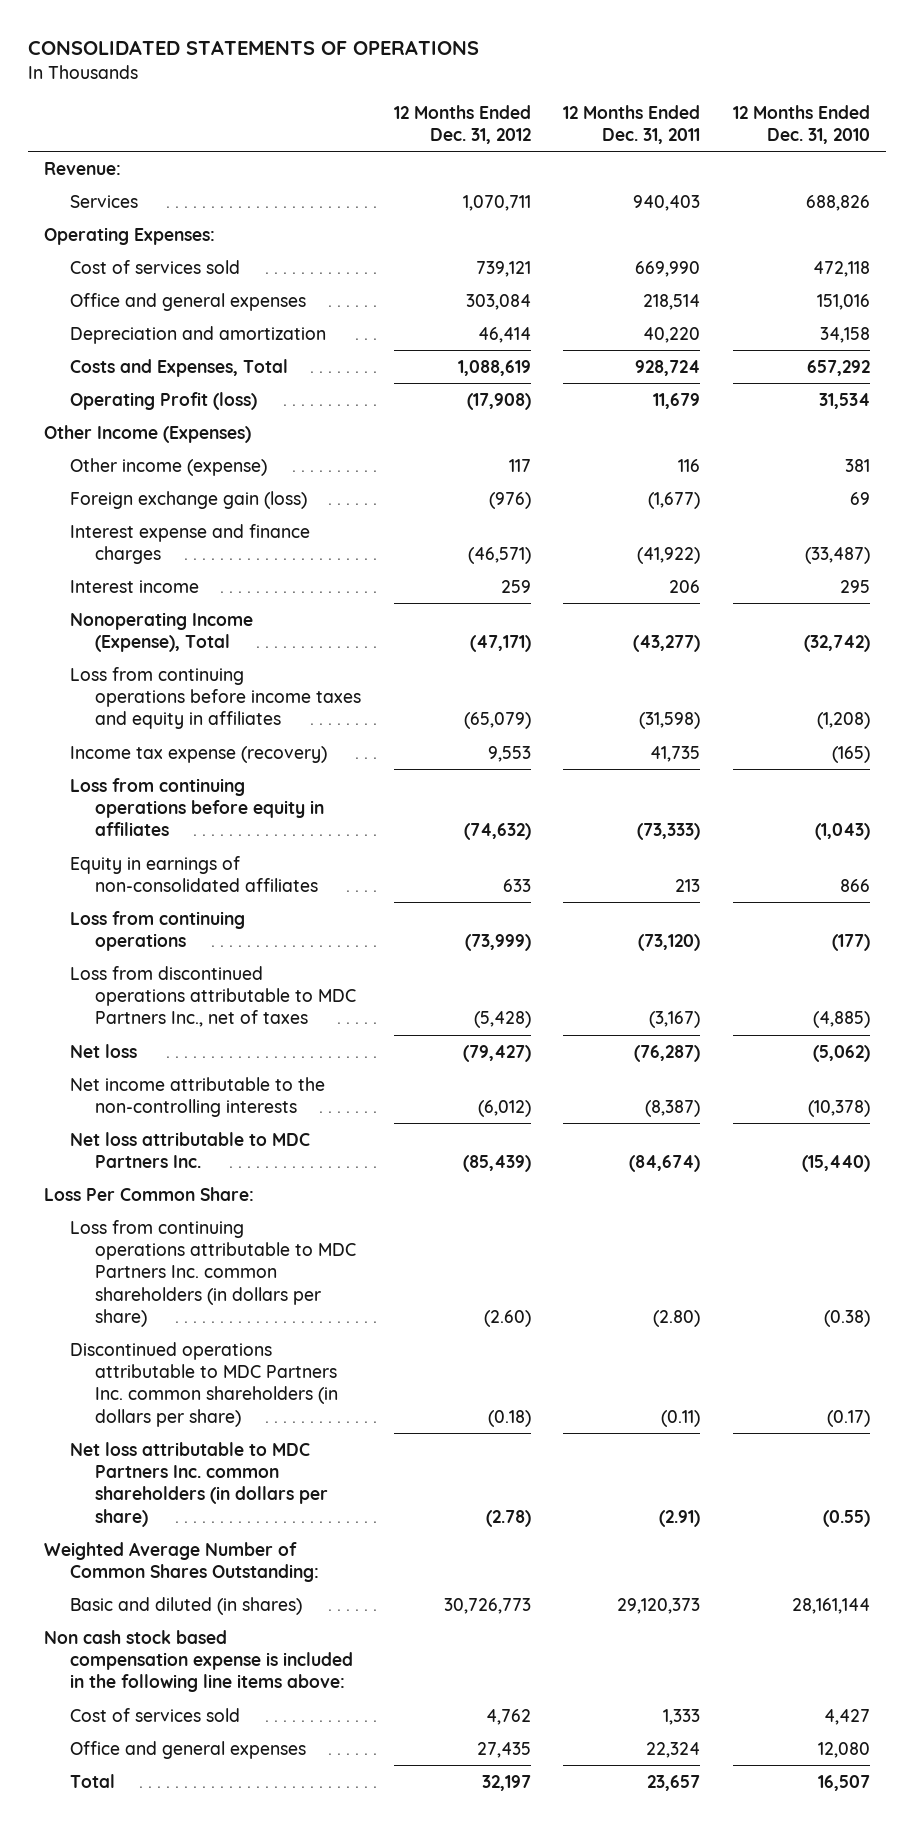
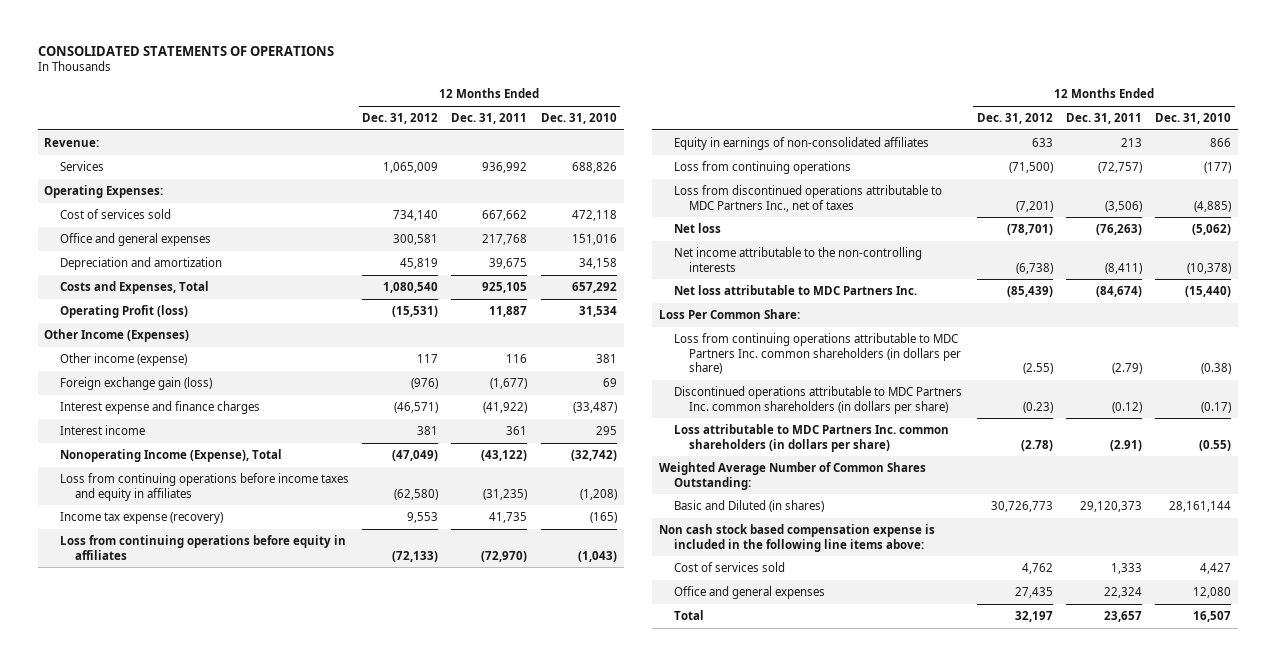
[462,194,531,211] 1,070,711 -> [383,161,439,173] 1,065,009
[633,194,701,211] 940,403 -> [482,161,528,173] 936,992
[475,260,531,277] 739,121 -> [393,209,439,221] 734,140
[635,260,701,277] 669,990 -> [482,209,528,221] 667,662
[465,293,531,310] 303,084 -> [393,233,439,245] 300,581
[643,293,701,310] 218,514 -> [482,233,528,245] 217,768
[477,326,531,343] 46,414 -> [400,257,439,269] 45,819
[643,326,701,343] 40,220 -> [489,257,528,269] 39,675
[457,359,531,376] 1,088,619 -> [383,281,439,293] 1,080,540
[635,359,701,376] 928,724 -> [482,281,528,293] 925,105
[466,392,531,410] (17,908) -> [392,305,439,317] (15,531)
[653,392,701,409] 11,679 -> [489,305,528,317] 11,887
[500,579,531,593] 259 -> [417,425,439,435] 381
[669,579,701,593] 206 -> [506,425,528,435] 361
[469,634,531,652] (47,171) -> [392,449,439,461] (47,049)
[633,634,701,652] (43,277) -> [481,449,528,461] (43,122)
[463,712,531,730] (65,079) -> [394,488,439,500] (62,580)
[639,712,701,730] (31,598) -> [483,488,528,500] (31,235)
[463,823,531,841] (74,632) -> [392,550,439,562] (72,133)
[637,823,701,841] (73,333) -> [481,550,528,562] (72,970)
[464,933,531,951] (73,999) -> [1008,161,1053,173] (71,500)
[638,933,701,951] (73,120) -> [1097,161,1142,173] (72,757)
[473,1011,531,1029] (5,428) -> [1015,200,1053,212] (7,201)
[649,1011,701,1029] (3,167) -> [1104,200,1142,212] (3,506)
[462,1044,531,1062] (79,427) -> [1006,223,1053,235] (78,701)
[634,1044,701,1062] (76,287) -> [1095,223,1142,235] (76,263)
[477,1099,531,1117] (6,012) -> [1015,262,1053,274] (6,738)
[645,1099,701,1117] (8,387) -> [1104,262,1142,274] (8,411)
[483,1310,531,1328] (2.60) -> [1022,363,1053,375] (2.55)
[653,1310,701,1328] (2.80) -> [1111,363,1142,375] (2.79)
[487,1409,531,1427] (0.18) -> [1022,401,1053,413] (0.23)
[661,1409,701,1427] (0.11) -> [1111,401,1142,413] (0.12)
[69,1441,329,1527] Net loss attributable to MDC Partners Inc. common shareholders (in dollars per share) -> [674,423,950,452] Loss attributable to MDC Partners Inc. common shareholders (in dollars per share)
[69,1596,302,1615] Basic and diluted (in shares) -> [674,499,825,512] Basic and Diluted (in shares)

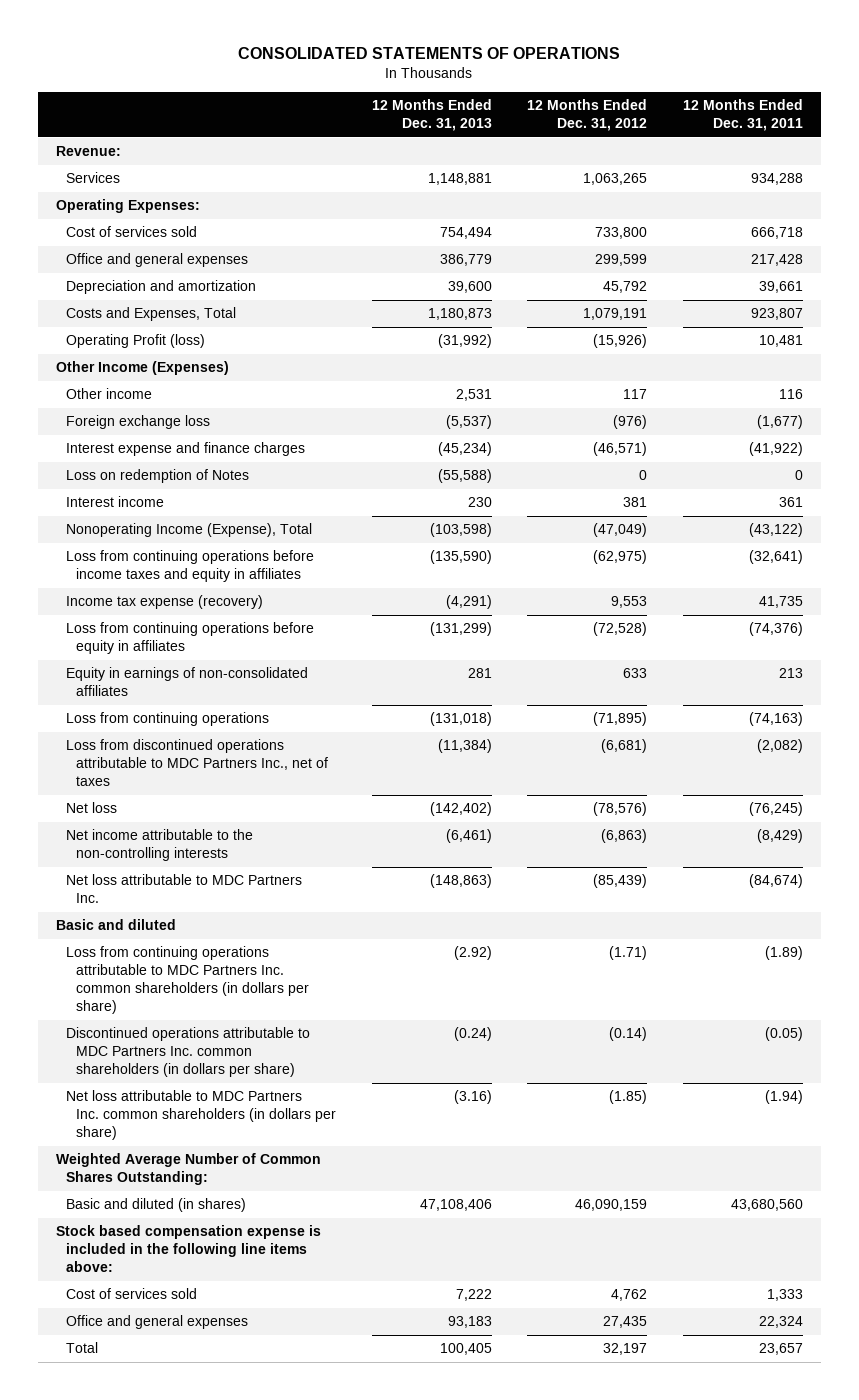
[540,112,617,124] Dec. 31, 2010 -> none
none -> [371,99,492,132] 12 Months Ended Dec. 31, 2013
[383,161,439,173] 1,065,009 -> [583,173,648,186] 1,063,265
[482,161,528,173] 936,992 -> [751,173,804,186] 934,288
[393,209,439,221] 734,140 -> [595,227,648,240] 733,800
[482,209,528,221] 667,662 -> [751,227,804,240] 666,718
[393,233,439,245] 300,581 -> [595,254,648,267] 299,599
[482,233,528,245] 217,768 -> [751,254,804,267] 217,428
[400,257,439,269] 45,819 -> [603,281,648,294] 45,792
[489,257,528,269] 39,675 -> [759,281,804,294] 39,661
[383,281,439,293] 1,080,540 -> [583,308,648,321] 1,079,191
[482,281,528,293] 925,105 -> [751,308,804,321] 923,807
[392,305,439,317] (15,531) -> [593,334,648,349] (15,926)
[489,305,528,317] 11,887 -> [759,335,804,348] 10,481
[59,352,187,366] Other income (expense) -> [65,388,152,400] Other income
[59,376,212,390] Foreign exchange gain (loss) -> [65,415,210,430] Foreign exchange loss
none -> [65,469,249,484] Loss on redemption of Notes
[394,488,439,500] (62,580) -> [593,550,648,565] (62,975)
[483,488,528,500] (31,235) -> [749,550,804,565] (32,641)
[392,550,439,562] (72,133) -> [593,622,648,637] (72,528)
[481,550,528,562] (72,970) -> [749,622,804,637] (74,376)
[1008,161,1053,173] (71,500) -> [593,712,648,727] (71,895)
[1097,161,1142,173] (72,757) -> [749,712,804,727] (74,163)
[1015,200,1053,212] (7,201) -> [601,739,648,754] (6,681)
[1104,200,1142,212] (3,506) -> [757,739,804,754] (2,082)
[1006,223,1053,235] (78,701) -> [593,802,648,817] (78,576)
[1095,223,1142,235] (76,263) -> [749,802,804,817] (76,245)
[1015,262,1053,274] (6,738) -> [601,829,648,844] (6,863)
[1104,262,1142,274] (8,411) -> [757,829,804,844] (8,429)
[658,308,800,319] Loss Per Common Share: -> none
none -> [55,919,176,931] Basic and diluted
[1022,363,1053,375] (2.55) -> [609,946,648,961] (1.71)
[1111,363,1142,375] (2.79) -> [765,946,804,961] (1.89)
[1022,401,1053,413] (0.23) -> [609,1027,648,1042] (0.14)
[1111,401,1142,413] (0.12) -> [765,1027,804,1042] (0.05)
[674,423,950,452] Loss attributable to MDC Partners Inc. common shareholders (in dollars per share) -> [65,1090,337,1141] Net loss attributable to MDC Partners Inc. common shareholders (in dollars per share)
[1020,439,1053,451] (2.78) -> [609,1090,648,1105] (1.85)
[1109,439,1142,451] (2.91) -> [765,1090,804,1105] (1.94)
[674,499,825,512] Basic and Diluted (in shares) -> [65,1198,246,1213] Basic and diluted (in shares)
[990,500,1053,512] 30,726,773 -> [575,1199,648,1212] 46,090,159
[1079,500,1142,512] 29,120,373 -> [731,1199,804,1212] 43,680,560
[658,523,935,552] Non cash stock based compensation expense is included in the following line items above: -> [55,1225,321,1273] Stock based compensation expense is included in the following line items above:

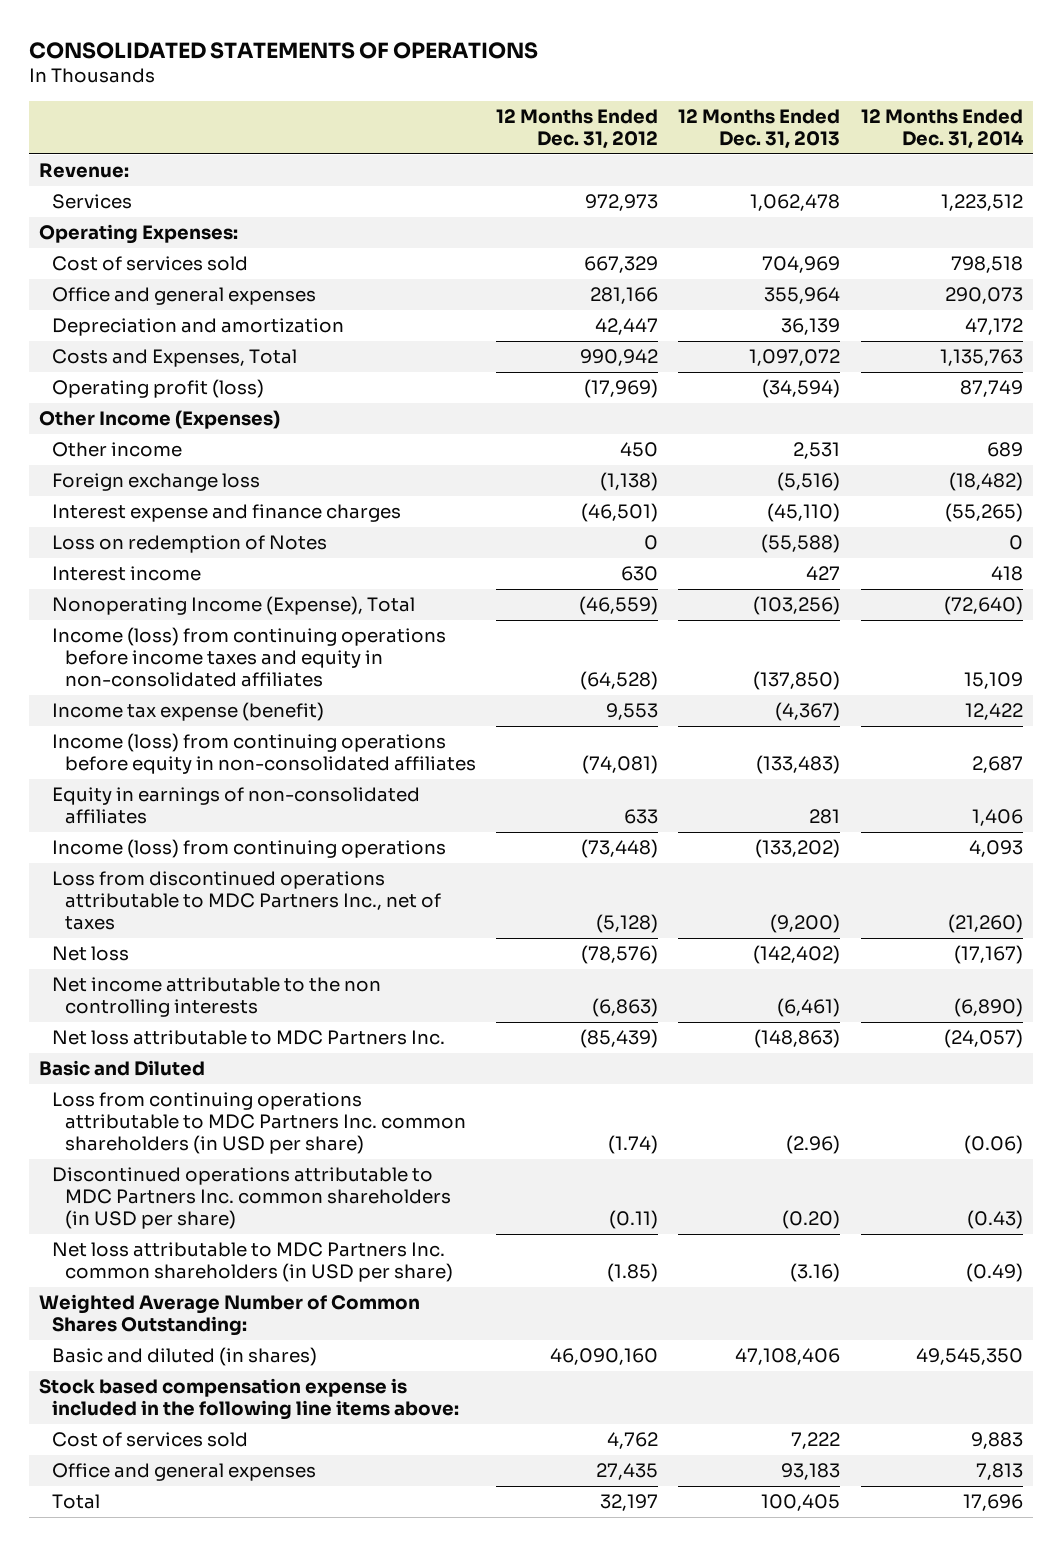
[683,99,804,132] 12 Months Ended Dec. 31, 2011 -> none
none -> [860,109,1024,150] 12 Months Ended Dec. 31, 2014
[427,173,492,186] 1,148,881 -> [750,194,841,212] 1,062,478
[583,173,648,186] 1,063,265 -> [585,194,659,212] 972,973
[439,227,492,240] 754,494 -> [762,256,841,274] 704,969
[595,227,648,240] 733,800 -> [584,256,659,274] 667,329
[439,254,492,267] 386,779 -> [764,287,841,305] 355,964
[595,254,648,267] 299,599 -> [590,287,659,305] 281,166
[447,281,492,294] 39,600 -> [781,318,841,336] 36,139
[603,281,648,294] 45,792 -> [595,318,659,336] 42,447
[427,308,492,321] 1,180,873 -> [749,349,841,367] 1,097,072
[583,308,648,321] 1,079,191 -> [580,349,659,367] 990,942
[65,334,205,349] Operating Profit (loss) -> [52,379,265,399] Operating profit (loss)
[437,334,492,349] (31,992) -> [762,379,841,399] (34,594)
[593,334,648,349] (15,926) -> [584,379,659,399] (17,969)
[623,389,648,400] 117 -> [620,442,659,458] 450
[445,415,492,430] (5,537) -> [777,472,841,492] (5,516)
[613,415,648,430] (976) -> [600,472,659,492] (1,138)
[437,442,492,457] (45,234) -> [767,503,841,523] (45,110)
[593,442,648,457] (46,571) -> [581,503,659,523] (46,501)
[467,497,492,508] 230 -> [806,566,841,581] 427
[623,497,648,508] 381 -> [621,566,659,582] 630
[429,523,492,538] (103,598) -> [753,596,841,616] (103,256)
[593,523,648,538] (47,049) -> [579,596,659,616] (46,559)
[65,550,314,583] Loss from continuing operations before income taxes and equity in affiliates -> [52,627,447,687] Income (loss) from continuing operations before income taxes and equity in non-consolidated affiliates
[429,550,492,565] (135,590) -> [753,670,841,690] (137,850)
[593,550,648,565] (62,975) -> [580,670,659,690] (64,528)
[65,595,263,610] Income tax expense (recovery) -> [52,702,325,722] Income tax expense (benefit)
[445,595,492,610] (4,291) -> [775,702,841,722] (4,367)
[65,622,314,655] Loss from continuing operations before equity in affiliates -> [52,733,477,775] Income (loss) from continuing operations before equity in non-consolidated affiliates
[429,622,492,637] (131,299) -> [756,755,841,775] (133,483)
[593,622,648,637] (72,528) -> [582,755,659,775] (74,081)
[65,712,269,727] Loss from continuing operations -> [52,839,447,859] Income (loss) from continuing operations
[429,712,492,727] (131,018) -> [755,839,841,859] (133,202)
[593,712,648,727] (71,895) -> [581,839,659,859] (73,448)
[437,739,492,754] (11,384) -> [770,913,841,933] (9,200)
[601,739,648,754] (6,681) -> [596,913,659,933] (5,128)
[65,829,253,862] Net income attributable to the non-controlling interests -> [52,977,382,1018] Net income attributable to the non controlling interests
[55,919,176,931] Basic and diluted -> [39,1060,206,1077] Basic and Diluted
[65,946,310,1014] Loss from continuing operations attributable to MDC Partners Inc. common shareholders (in dollars per share) -> [52,1092,467,1154] Loss from continuing operations attributable to MDC Partners Inc. common shareholders (in USD per share)
[453,946,492,961] (2.92) -> [786,1134,841,1154] (2.96)
[609,946,648,961] (1.71) -> [608,1134,659,1154] (1.74)
[65,1027,310,1078] Discontinued operations attributable to MDC Partners Inc. common shareholders (in dollars per share) -> [52,1167,452,1229] Discontinued operations attributable to MDC Partners Inc. common shareholders (in USD per share)
[453,1027,492,1042] (0.24) -> [782,1209,841,1229] (0.20)
[609,1027,648,1042] (0.14) -> [609,1209,659,1229] (0.11)
[65,1090,337,1141] Net loss attributable to MDC Partners Inc. common shareholders (in dollars per share) -> [52,1242,454,1283] Net loss attributable to MDC Partners Inc. common shareholders (in USD per share)
[575,1199,648,1212] 46,090,159 -> [550,1348,659,1366] 46,090,160

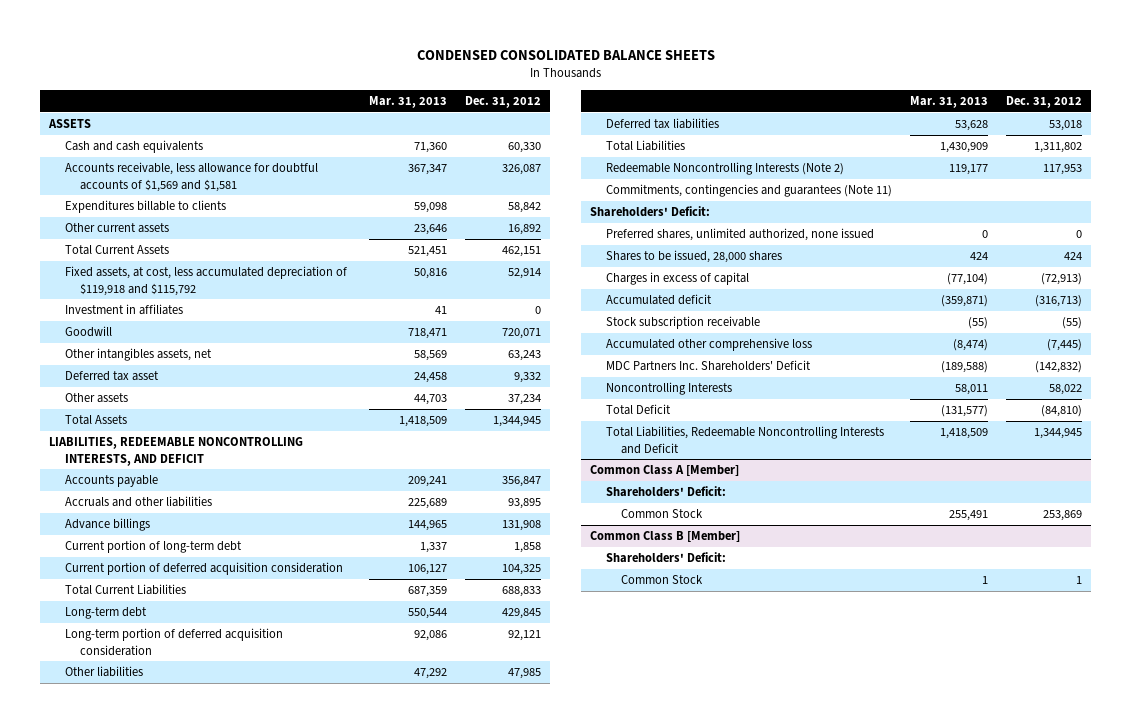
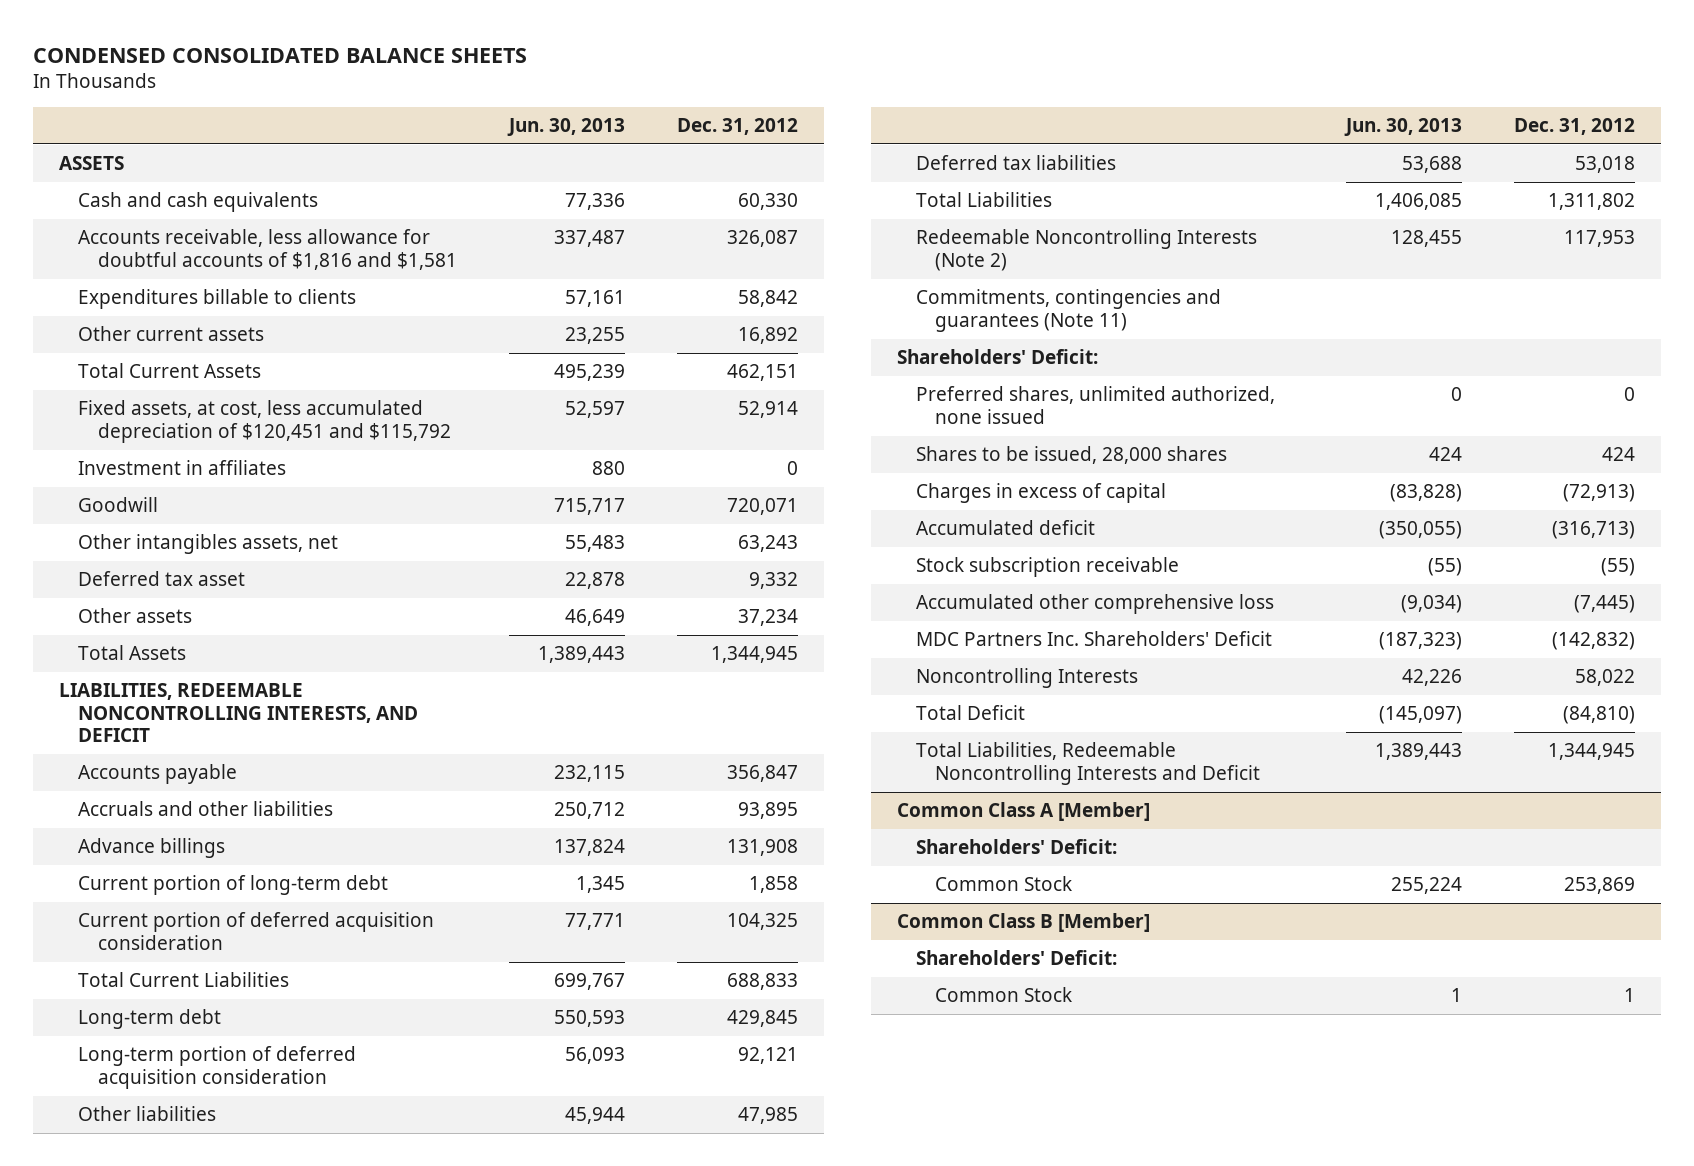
[368,95,447,108] Mar. 31, 2013 -> none
none -> [506,118,625,137] Jun. 30, 2013
[64,162,318,192] Accounts receivable, less allowance for doubtful accounts of $1,569 and $1,581 -> [78,229,457,270] Accounts receivable, less allowance for doubtful accounts of $1,816 and $1,581
[64,266,347,296] Fixed assets, at cost, less accumulated depreciation of $119,918 and $115,792 -> [78,400,451,443] Fixed assets, at cost, less accumulated depreciation of $120,451 and $115,792

